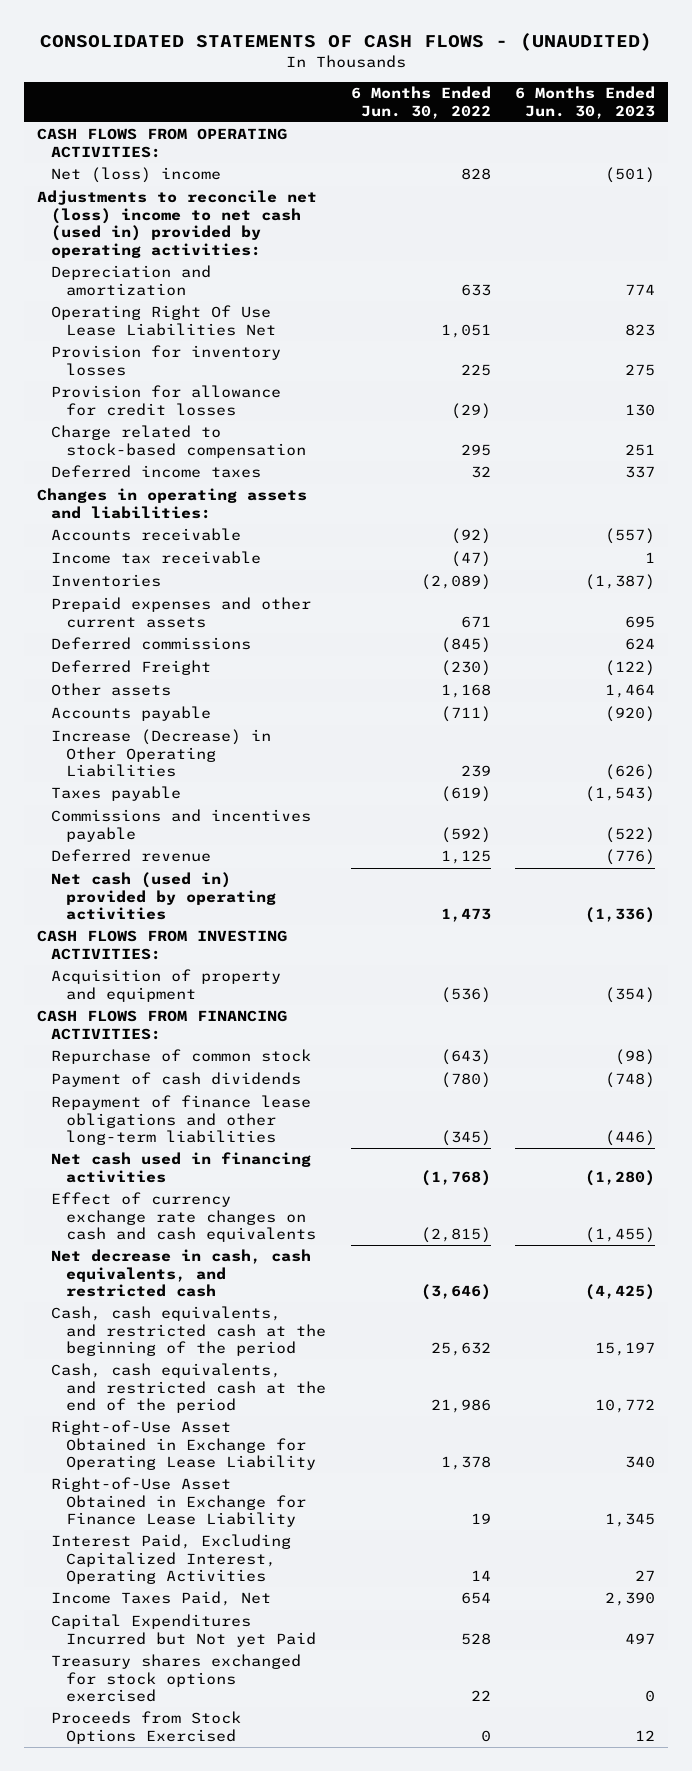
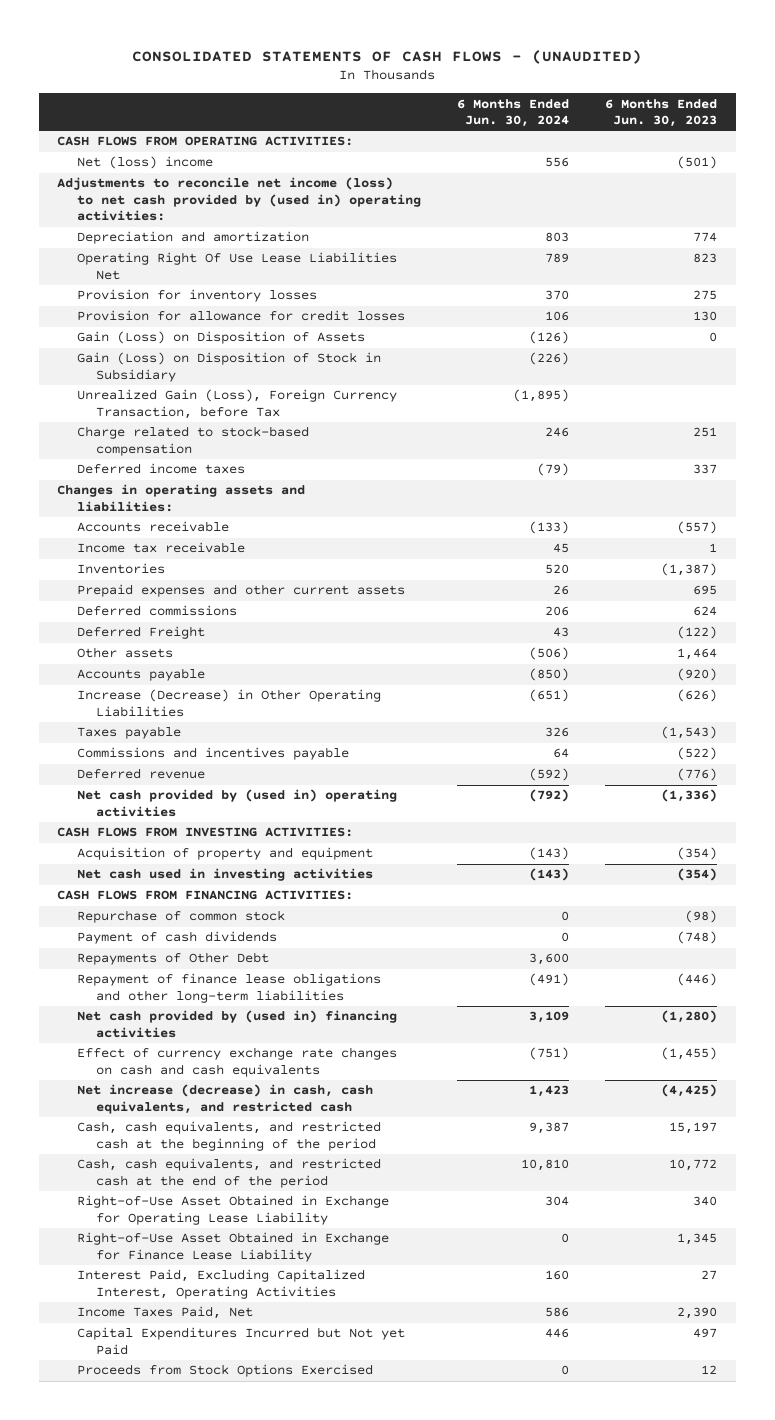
[350,86,491,119] 6 Months Ended Jun. 30, 2022 -> none
none -> [457,98,570,128] 6 Months Ended Jun. 30, 2024
[36,190,317,258] Adjustments to reconcile net (loss) income to net cash (used in) provided by operating activities: -> [57,177,421,222] Adjustments to reconcile net income (loss) to net cash provided by (used in) operating activities:
none -> [76,331,365,345] Gain (Loss) on Disposition of Assets
none -> [76,352,381,382] Gain (Loss) on Disposition of Stock in Subsidiary
none -> [76,389,397,419] Unrealized Gain (Loss), Foreign Currency Transaction, before Tax
[51,872,276,921] Net cash (used in) provided by operating activities -> [76,789,397,817] Net cash provided by (used in) operating activities
none -> [76,868,373,882] Net cash used in investing activities
none -> [76,952,269,966] Repayments of Other Debt
[51,1152,312,1183] Net cash used in financing activities -> [76,1010,397,1038] Net cash provided by (used in) financing activities
[51,1249,312,1298] Net decrease in cash, cash equivalents, and restricted cash -> [76,1084,373,1114] Net increase (decrease) in cash, cash equivalents, and restricted cash
[51,1654,302,1703] Treasury shares exchanged for stock options exercised -> none

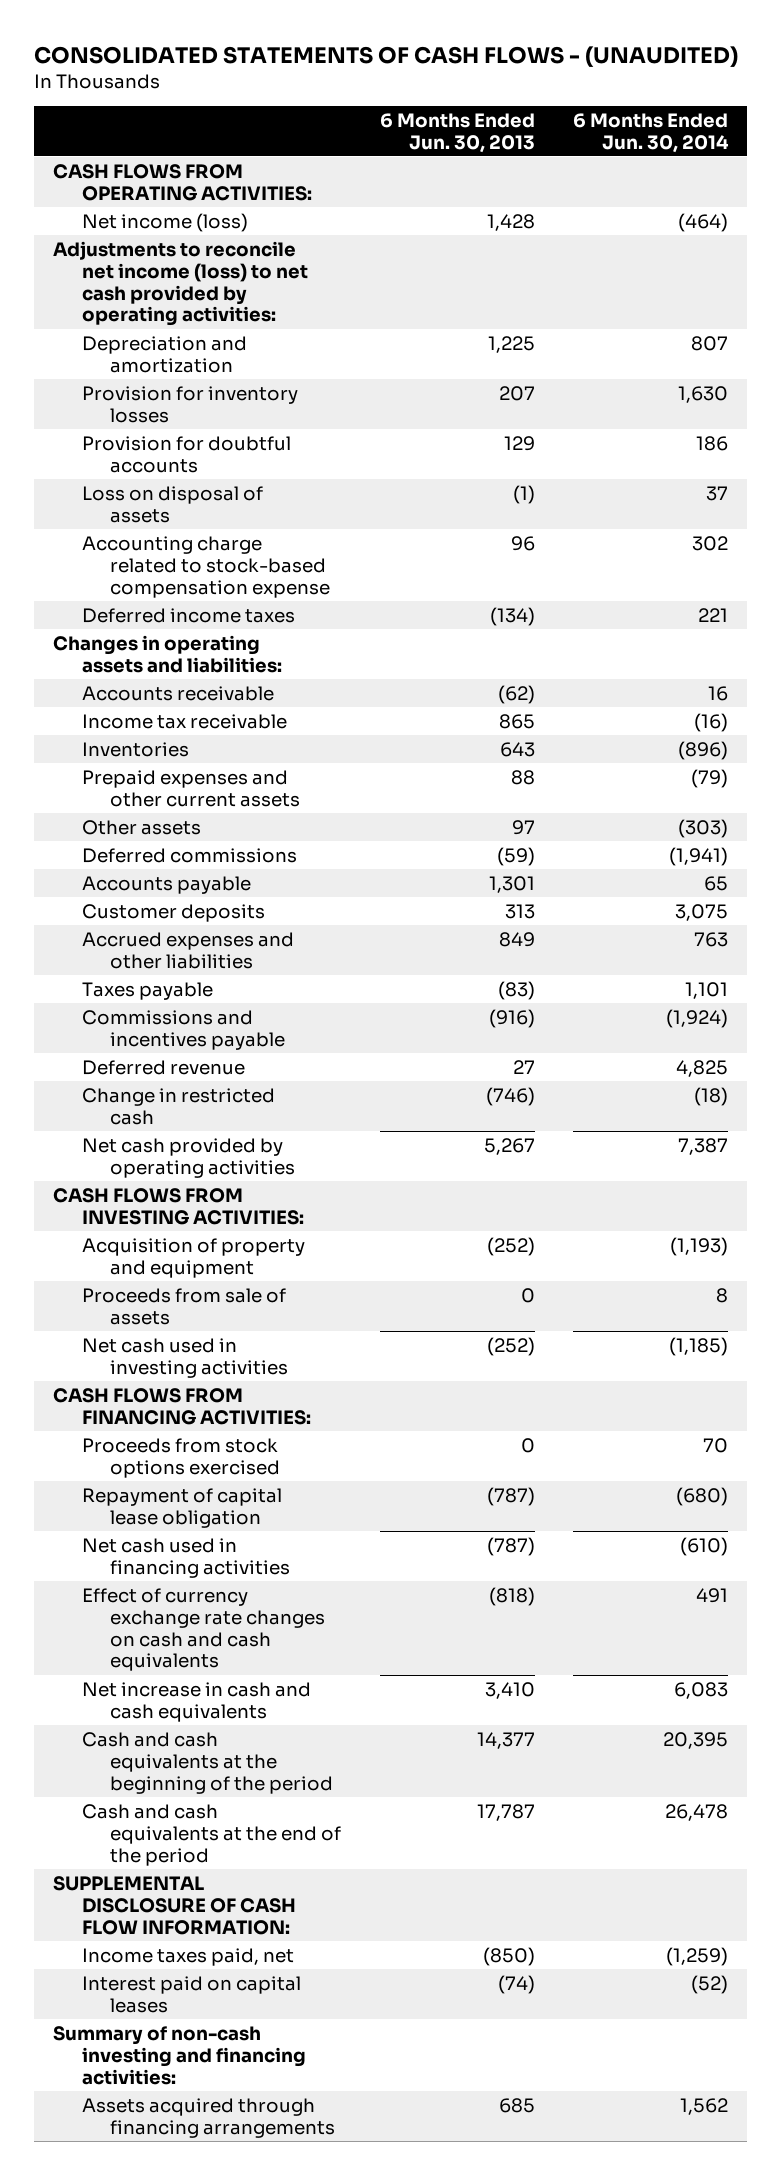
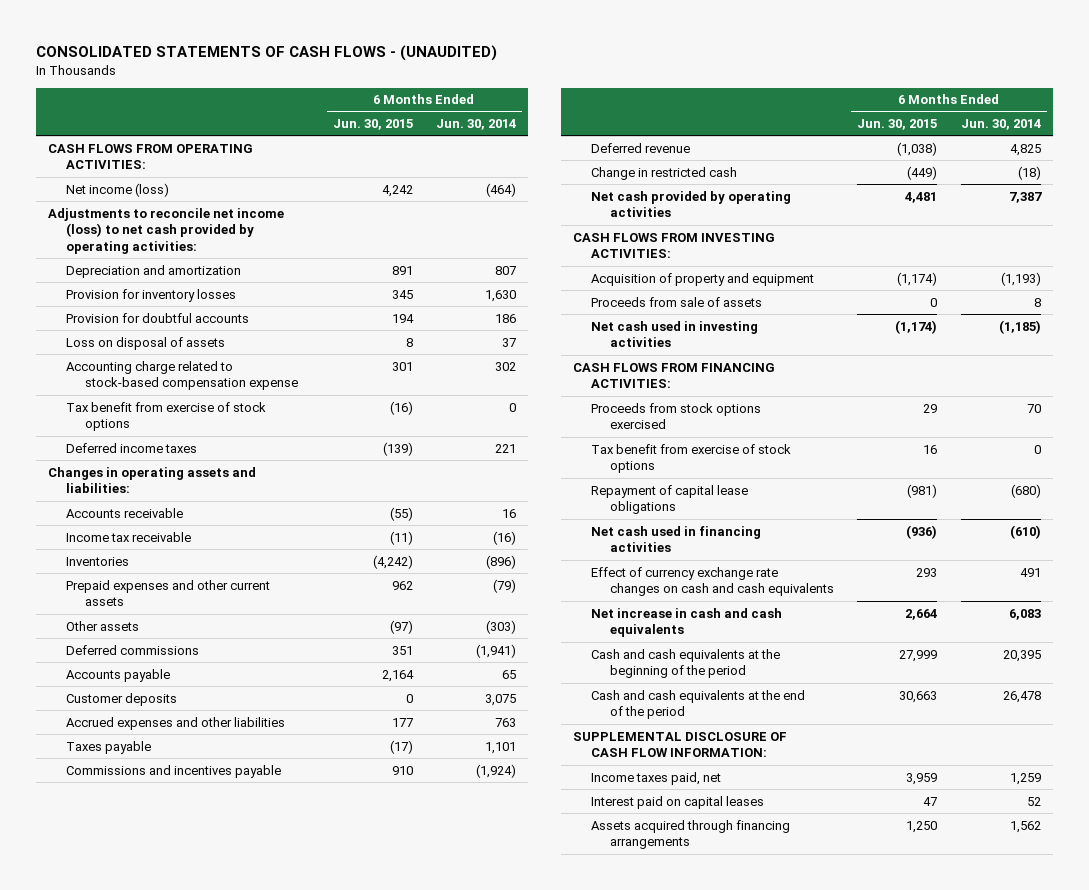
[379,112,535,153] 6 Months Ended Jun. 30, 2013 -> none
none -> [332,119,413,131] Jun. 30, 2015
none -> [66,401,267,432] Tax benefit from exercise of stock options
none -> [591,443,792,474] Tax benefit from exercise of stock options
[81,1487,282,1528] Repayment of capital lease obligation -> [591,484,749,515] Repayment of capital lease obligations
[53,2025,306,2085] Summary of non-cash investing and financing activities: -> none
[666,1946,729,1966] (1,259) -> [1009,772,1041,785] 1,259
[691,1974,729,1994] (52) -> [1026,796,1041,806] 52

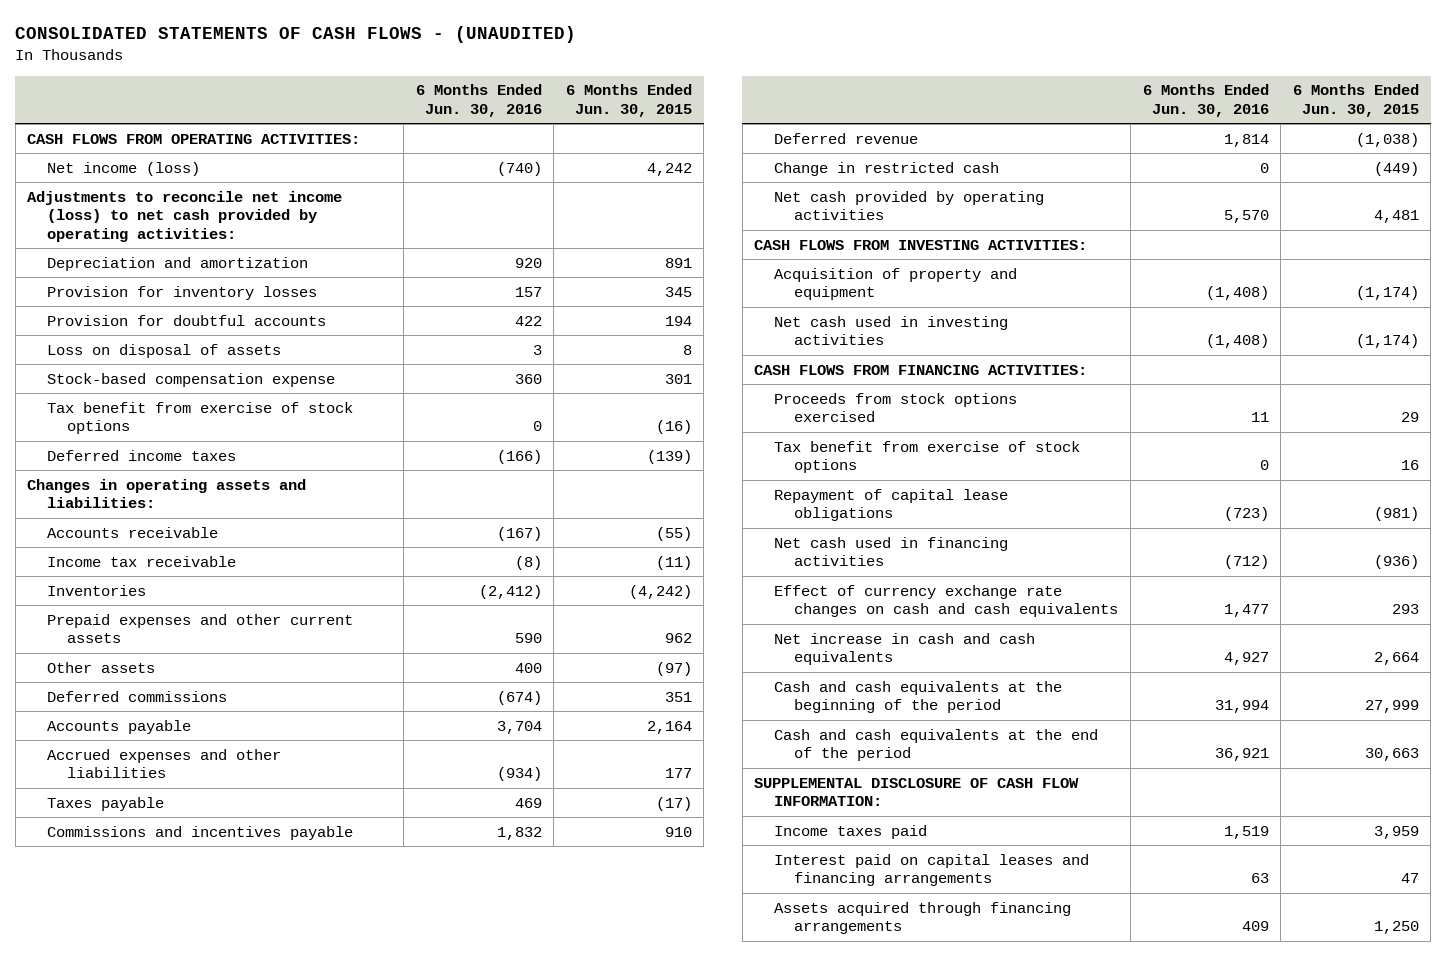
[436,119,517,131] Jun. 30, 2014 -> none
none -> [415,84,542,117] 6 Months Ended Jun. 30, 2016
[66,360,298,391] Accounting charge related to stock-based compensation expense -> [47,372,336,387] Stock-based compensation expense
[66,692,178,706] Customer deposits -> none
[591,296,763,307] Proceeds from sale of assets -> none
[591,771,722,785] Income taxes paid, net -> [774,824,928,839] Income taxes paid
[591,795,765,809] Interest paid on capital leases -> [774,853,1090,887] Interest paid on capital leases and financing arrangements

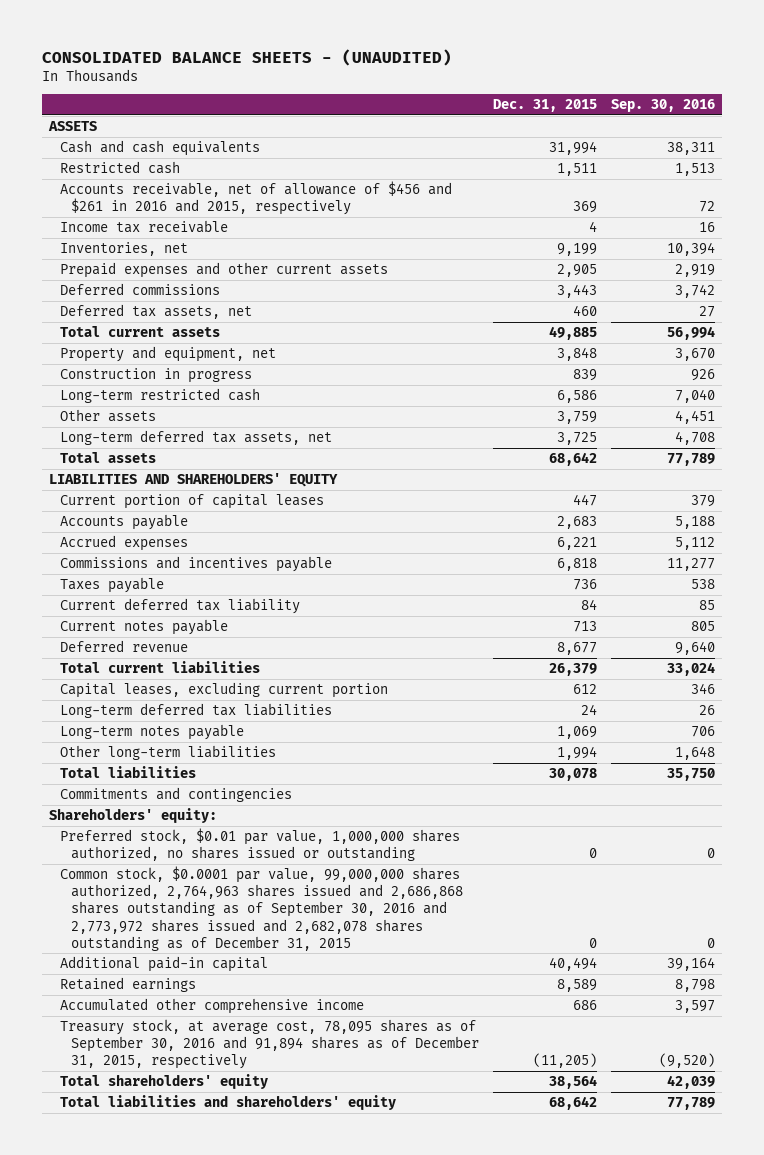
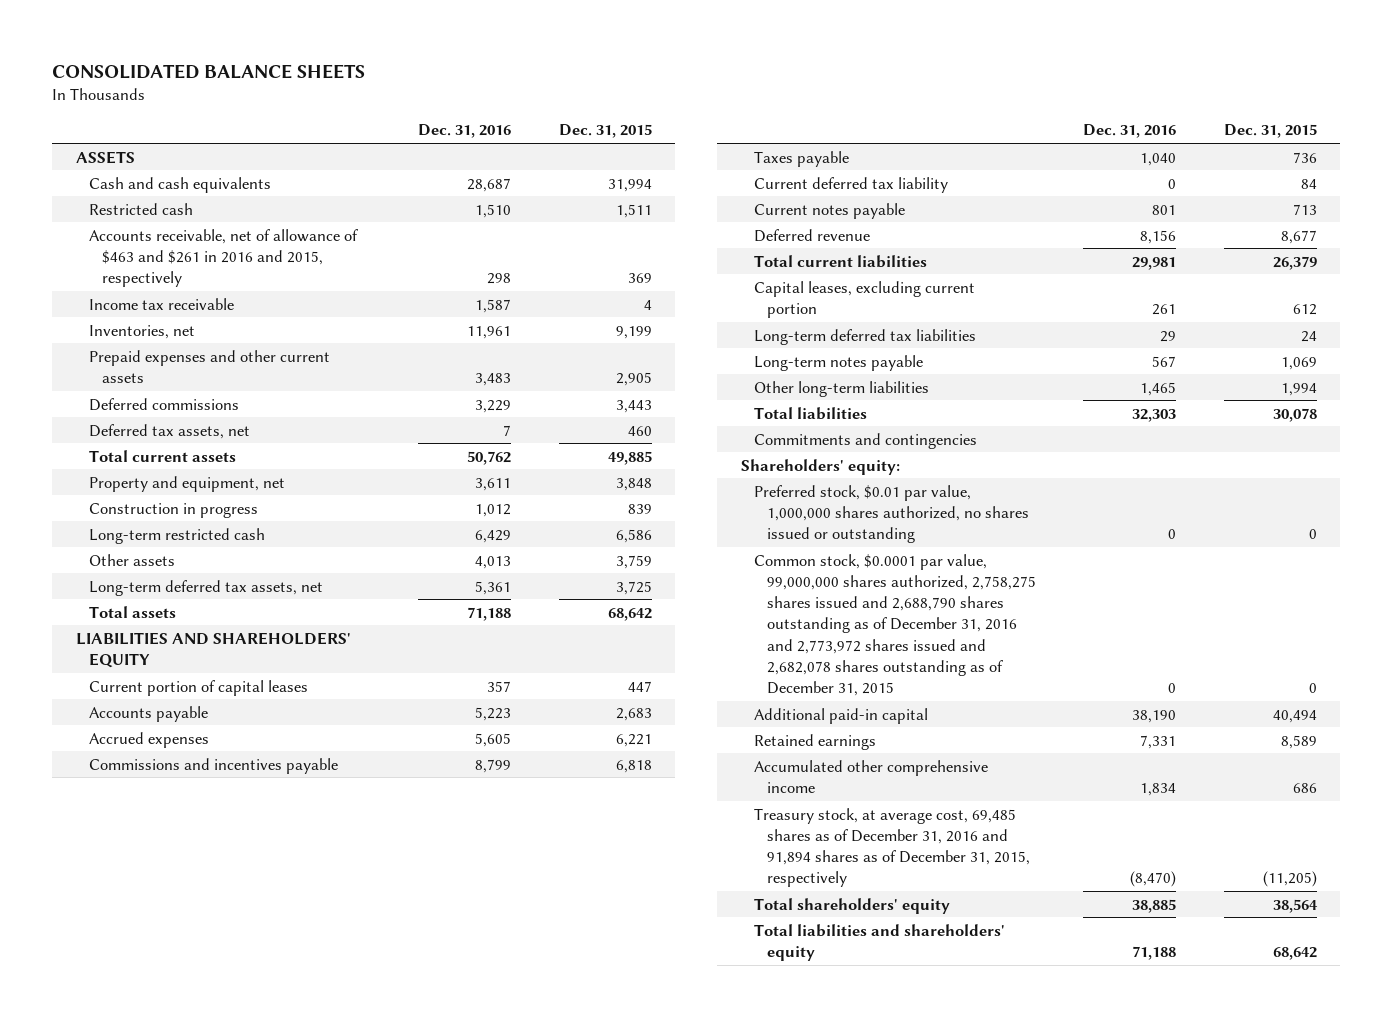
[42,48,453,66] CONSOLIDATED BALANCE SHEETS - (UNAUDITED) -> [51,63,365,79] CONSOLIDATED BALANCE SHEETS
[610,99,715,113] Sep. 30, 2016 -> none
none -> [418,124,512,139] Dec. 31, 2016
[59,180,452,216] Accounts receivable, net of allowance of $456 and $261 in 2016 and 2015, respectively -> [88,228,358,288] Accounts receivable, net of allowance of $463 and $261 in 2016 and 2015, respectively
[59,865,463,951] Common stock, $0.0001 par value, 99,000,000 shares authorized, 2,764,963 shares issued and 2,686,868 shares outstanding as of September 30, 2016 and 2,773,972 shares issued and 2,682,078 shares outstanding as of December 31, 2015 -> [753,553,1036,697] Common stock, $0.0001 par value, 99,000,000 shares authorized, 2,758,275 shares issued and 2,688,790 shares outstanding as of December 31, 2016 and 2,773,972 shares issued and 2,682,078 shares outstanding as of December 31, 2015
[59,1018,479,1070] Treasury stock, at average cost, 78,095 shares as of September 30, 2016 and 91,894 shares as of December 31, 2015, respectively -> [753,807,1030,888] Treasury stock, at average cost, 69,485 shares as of December 31, 2016 and 91,894 shares as of December 31, 2015, respectively

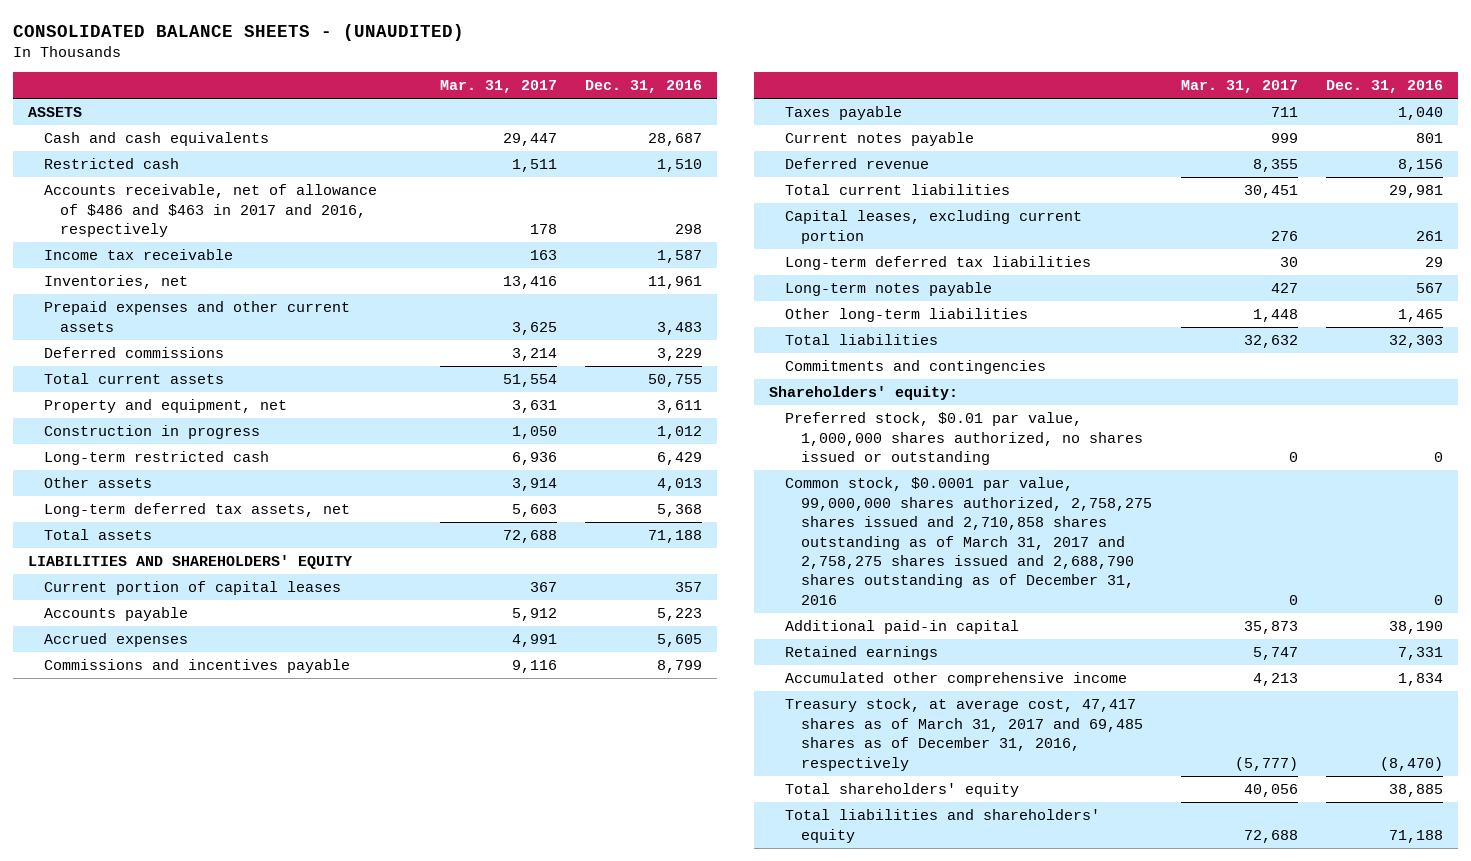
[51,63,365,79] CONSOLIDATED BALANCE SHEETS -> [13,23,465,41] CONSOLIDATED BALANCE SHEETS - (UNAUDITED)
[558,124,652,139] Dec. 31, 2015 -> none
none -> [439,80,557,94] Mar. 31, 2017
[88,228,358,288] Accounts receivable, net of allowance of $463 and $261 in 2016 and 2015, respectively -> [43,184,377,238] Accounts receivable, net of allowance of $486 and $463 in 2017 and 2016, respectively
[88,423,250,439] Deferred tax assets, net -> none
[467,450,512,465] 50,762 -> [648,374,703,388] 50,755
[475,580,512,595] 5,361 -> [657,504,703,518] 5,368
[753,176,948,193] Current deferred tax liability -> none
[753,553,1036,697] Common stock, $0.0001 par value, 99,000,000 shares authorized, 2,758,275 shares issued and 2,688,790 shares outstanding as of December 31, 2016 and 2,773,972 shares issued and 2,682,078 shares outstanding as of December 31, 2015 -> [784,477,1152,605] Common stock, $0.0001 par value, 99,000,000 shares authorized, 2,758,275 shares issued and 2,710,858 shares outstanding as of March 31, 2017 and 2,758,275 shares issued and 2,688,790 shares outstanding as of December 31, 2016
[753,807,1030,888] Treasury stock, at average cost, 69,485 shares as of December 31, 2016 and 91,894 shares as of December 31, 2015, respectively -> [784,698,1143,771] Treasury stock, at average cost, 47,417 shares as of March 31, 2017 and 69,485 shares as of December 31, 2016, respectively

